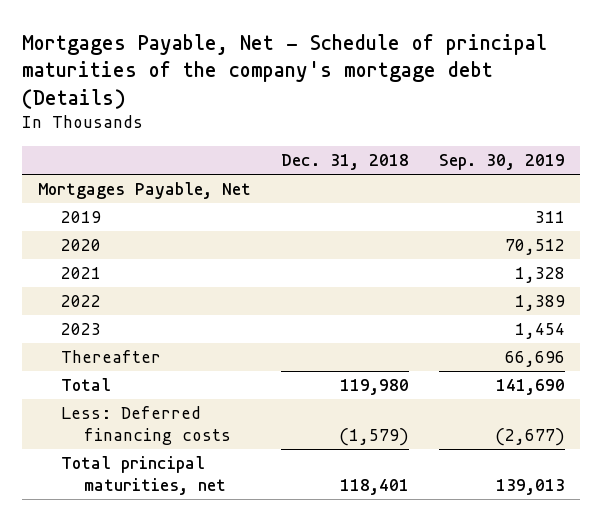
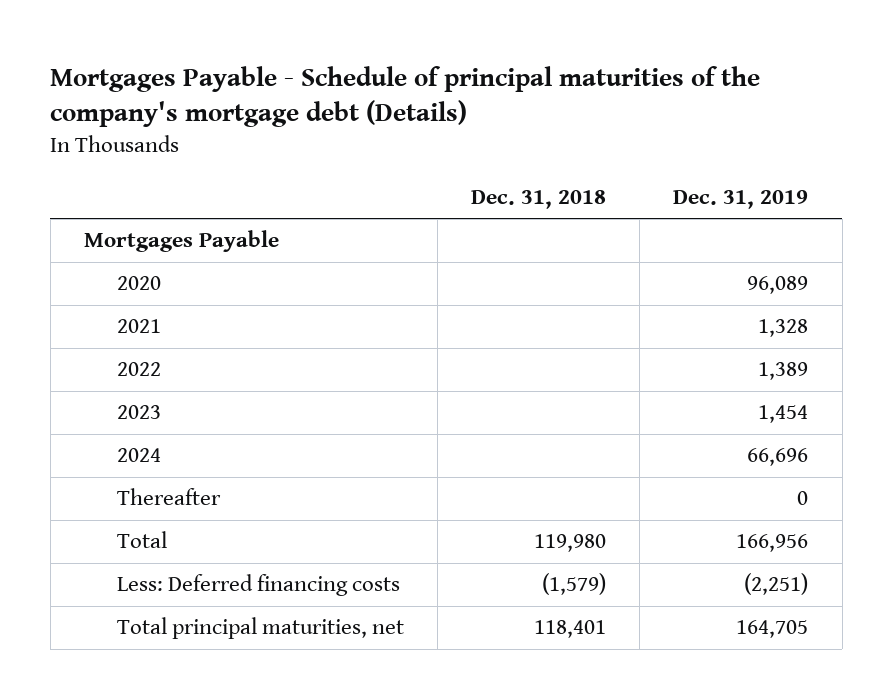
[22,33,548,109] Mortgages Payable, Net - Schedule of principal maturities of the company's mortgage debt (Details) -> [50,65,761,128] Mortgages Payable - Schedule of principal maturities of the company's mortgage debt (Details)
[439,154,566,171] Sep. 30, 2019 -> none
none -> [673,189,809,209] Dec. 31, 2019
[60,211,101,224] 2019 -> none
[37,182,251,200] Mortgages Payable, Net -> [83,230,279,253] Mortgages Payable
none -> [117,448,162,463] 2024

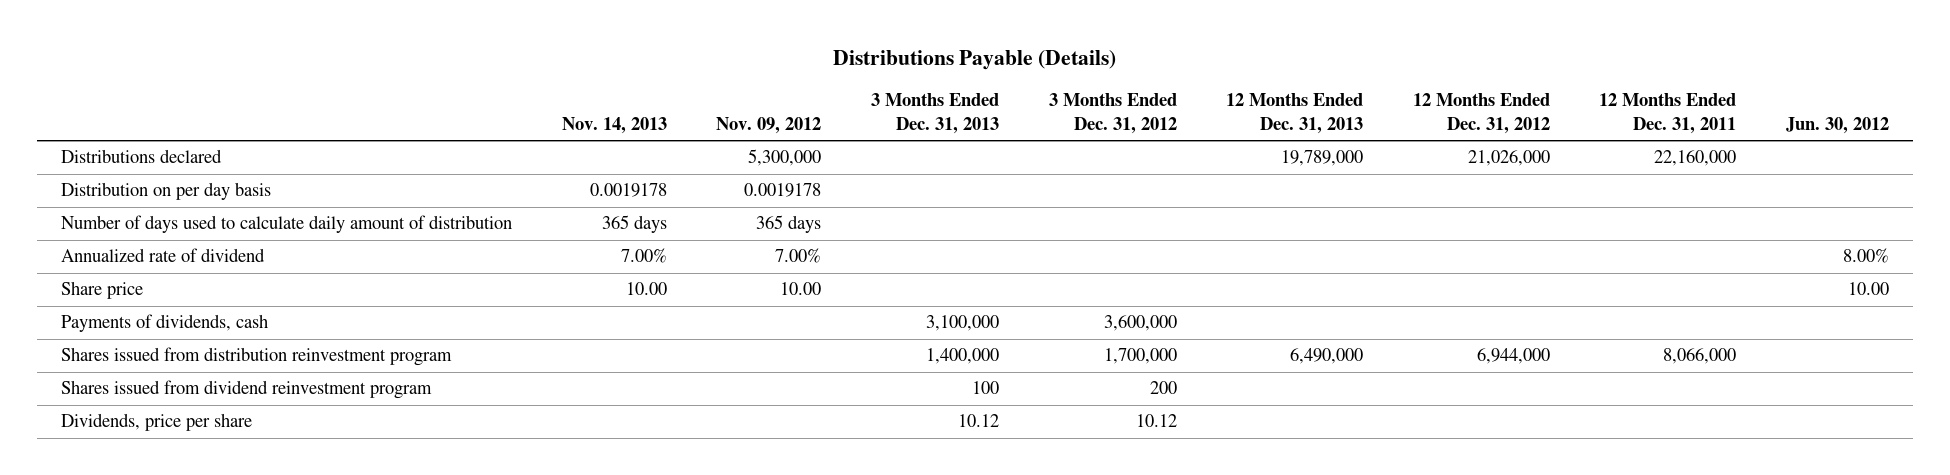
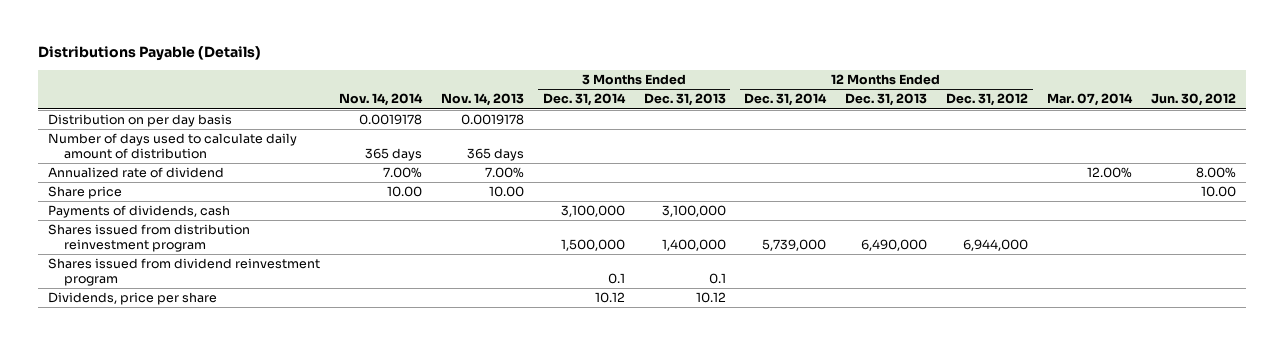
[716,117,822,135] Nov. 09, 2012 -> none
[1048,93,1177,135] 3 Months Ended Dec. 31, 2012 -> none
[1599,93,1737,135] 12 Months Ended Dec. 31, 2011 -> none
none -> [338,93,423,107] Nov. 14, 2014
none -> [542,93,626,107] Dec. 31, 2014
none -> [744,93,828,107] Dec. 31, 2014
none -> [1047,93,1134,107] Mar. 07, 2014
[61,149,223,164] Distributions declared -> none
[971,381,999,395] 100 -> [708,273,726,285] 0.1

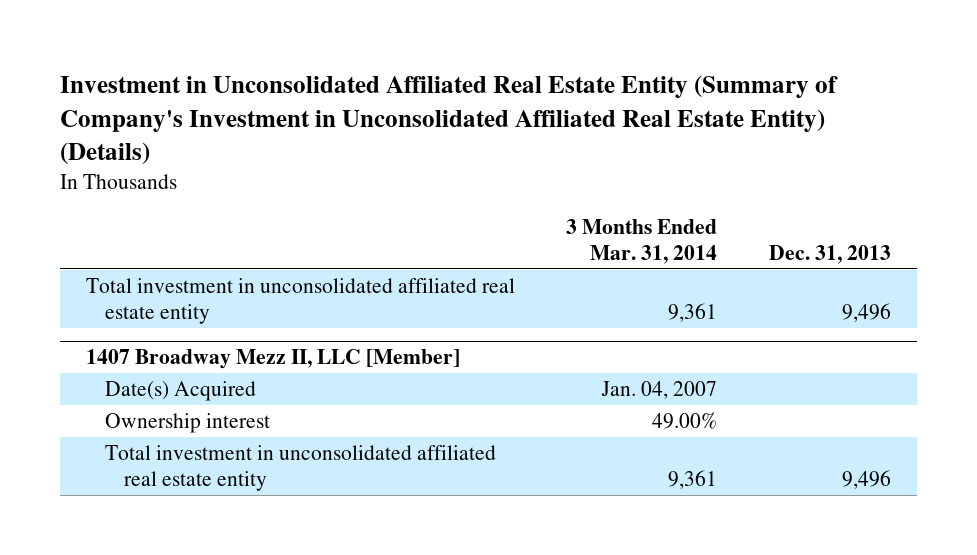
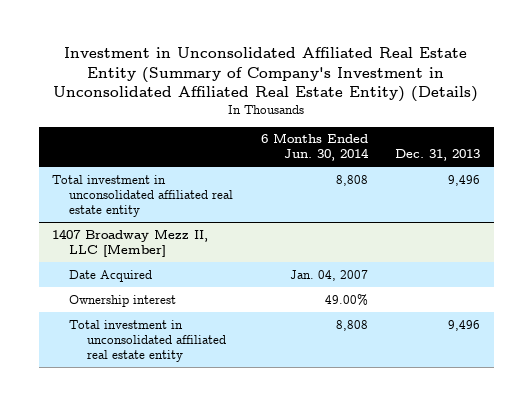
[566,218,718,264] 3 Months Ended Mar. 31, 2014 -> none
none -> [260,133,369,162] 6 Months Ended Jun. 30, 2014
[104,381,256,402] Date(s) Acquired -> [69,269,153,282] Date Acquired

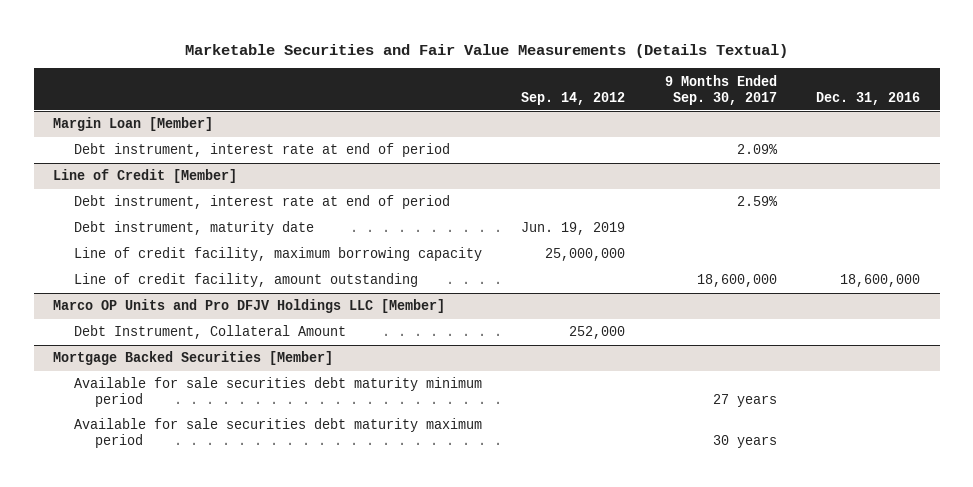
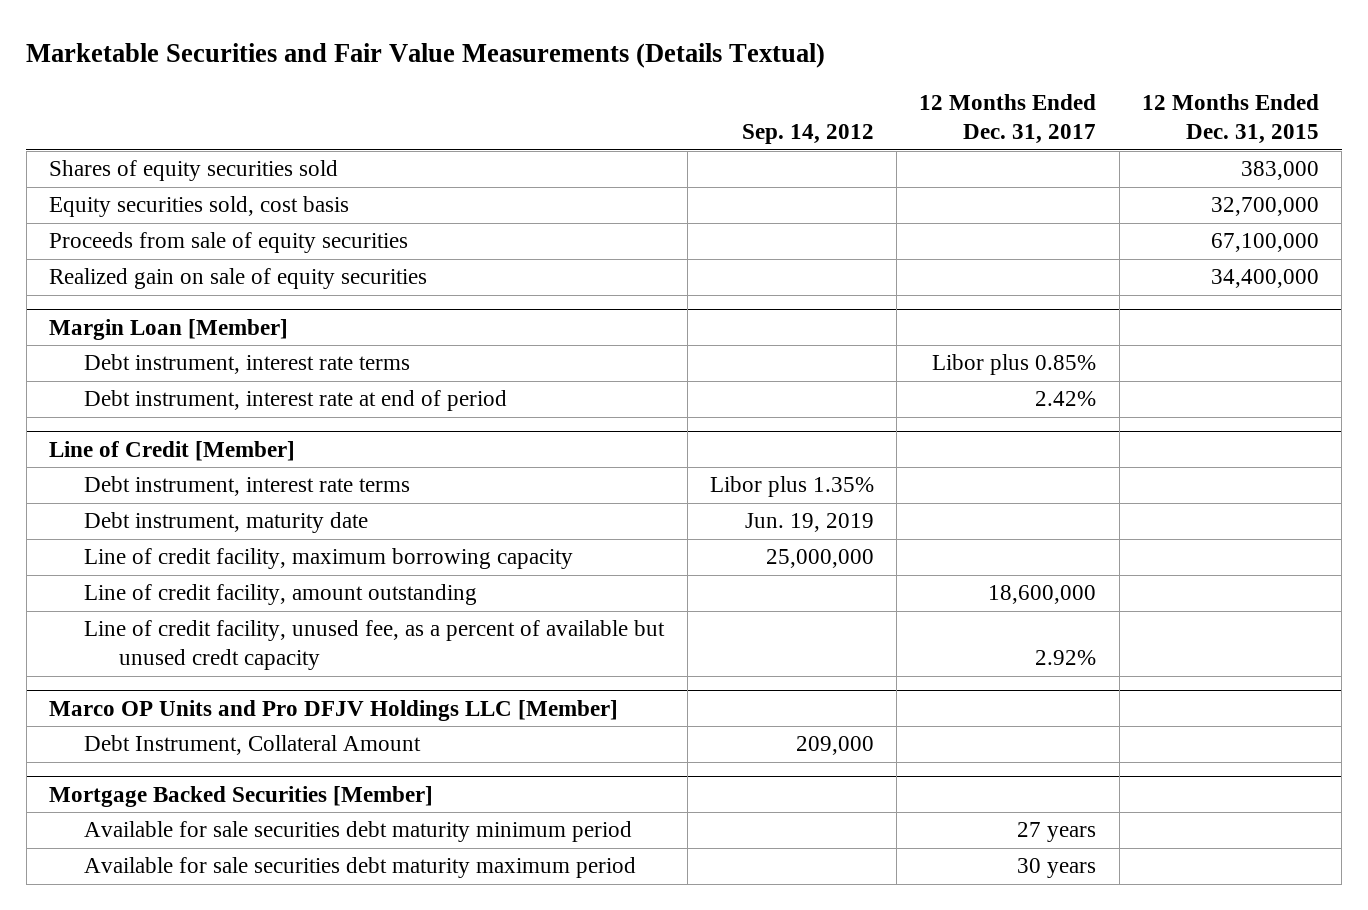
[664,74,777,105] 9 Months Ended Sep. 30, 2017 -> none
[815,91,920,105] Dec. 31, 2016 -> none
none -> [919,94,1097,145] 12 Months Ended Dec. 31, 2017
none -> [1142,94,1320,145] 12 Months Ended Dec. 31, 2015
none -> [49,160,339,182] Shares of equity securities sold
none -> [49,196,350,218] Equity securities sold, cost basis
none -> [49,232,409,254] Proceeds from sale of equity securities
none -> [49,268,428,290] Realized gain on sale of equity securities
none -> [84,354,411,375] Debt instrument, interest rate terms
[74,195,451,210] Debt instrument, interest rate at end of period -> none
none -> [84,476,411,497] Debt instrument, interest rate terms
none -> [84,620,666,671] Line of credit facility, unused fee, as a percent of available but unused credt capacity
[569,326,626,340] 252,000 -> [795,736,874,756] 209,000

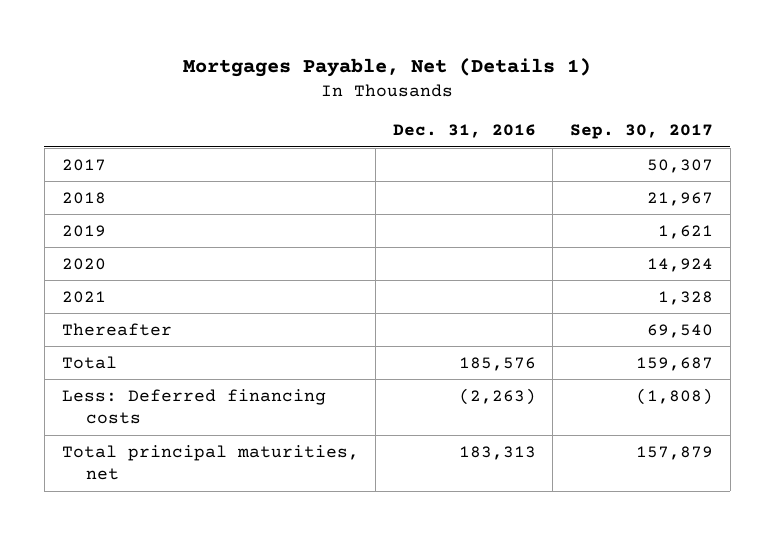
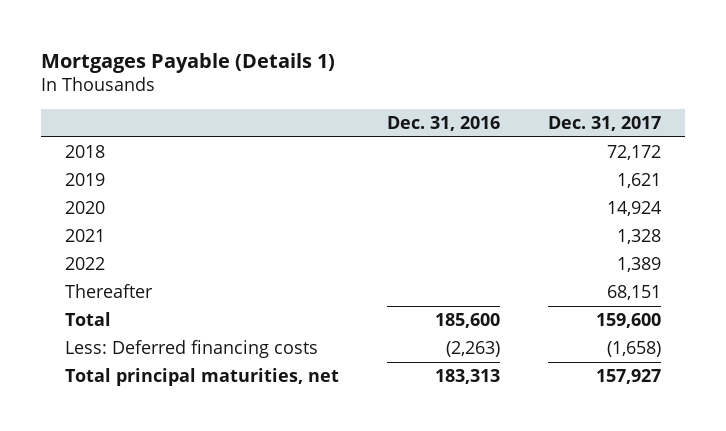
[183,57,592,77] Mortgages Payable, Net (Details 1) -> [41,52,336,73] Mortgages Payable (Details 1)
[570,124,714,140] Sep. 30, 2017 -> none
none -> [548,115,662,131] Dec. 31, 2017
[61,158,106,171] 2017 -> none
none -> [65,257,106,271] 2022
[458,356,536,371] 185,576 -> [435,313,501,329] 185,600

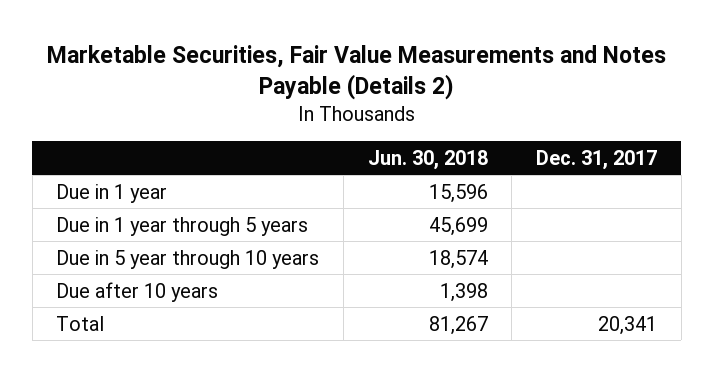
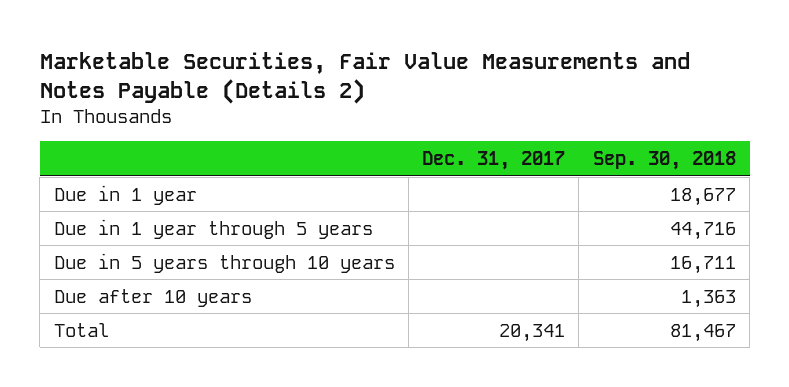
[367,149,488,170] Jun. 30, 2018 -> none
none -> [592,151,736,171] Sep. 30, 2018
[56,249,320,269] Due in 5 year through 10 years -> [53,252,395,273] Due in 5 years through 10 years

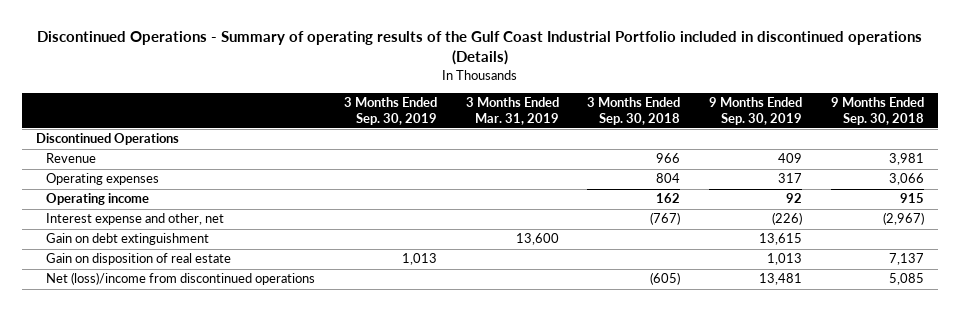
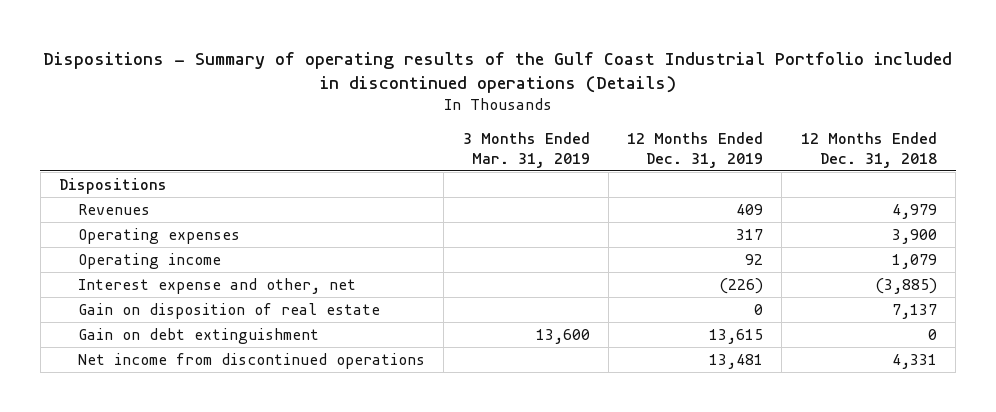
[36,30,922,66] Discontinued Operations - Summary of operating results of the Gulf Coast Industrial Portfolio included in discontinued operations (Details) -> [42,51,952,93] Dispositions - Summary of operating results of the Gulf Coast Industrial Portfolio included in discontinued operations (Details)
[344,97,438,125] 3 Months Ended Sep. 30, 2019 -> none
[587,97,681,125] 3 Months Ended Sep. 30, 2018 -> none
[709,97,803,125] 9 Months Ended Sep. 30, 2019 -> none
[830,97,924,125] 9 Months Ended Sep. 30, 2018 -> none
none -> [627,131,764,168] 12 Months Ended Dec. 31, 2019
none -> [800,131,937,168] 12 Months Ended Dec. 31, 2018
[35,133,179,146] Discontinued Operations -> [58,177,167,194] Dispositions
[46,153,97,164] Revenue -> [77,203,150,215] Revenues
[46,233,210,246] Gain on debt extinguishment -> [77,327,319,344] Gain on debt extinguishment
[46,272,316,286] Net (loss)/income from discontinued operations -> [77,352,425,369] Net income from discontinued operations

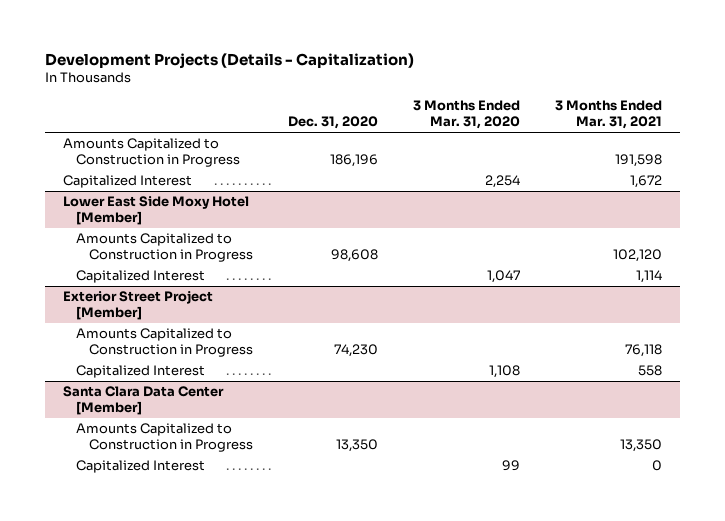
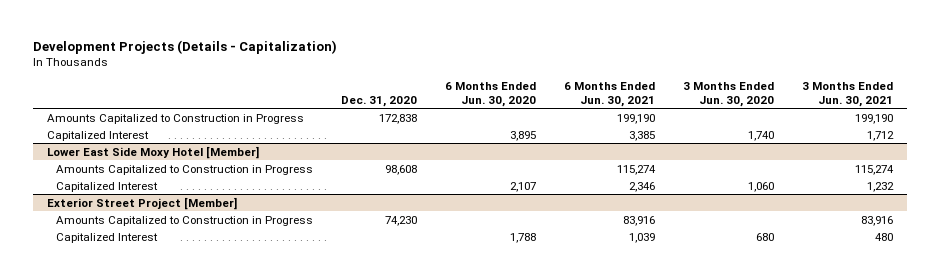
[413,100,521,130] 3 Months Ended Mar. 31, 2020 -> none
[555,100,663,130] 3 Months Ended Mar. 31, 2021 -> none
none -> [445,82,537,107] 6 Months Ended Jun. 30, 2020
none -> [564,82,656,107] 6 Months Ended Jun. 30, 2021
none -> [683,82,775,107] 3 Months Ended Jun. 30, 2020
none -> [802,82,894,107] 3 Months Ended Jun. 30, 2021
[330,154,379,168] 186,196 -> [379,113,418,124] 172,838
[62,386,224,416] Santa Clara Data Center [Member] -> none
[75,423,253,453] Amounts Capitalized to Construction in Progress -> none
[75,460,205,474] Capitalized Interest -> none

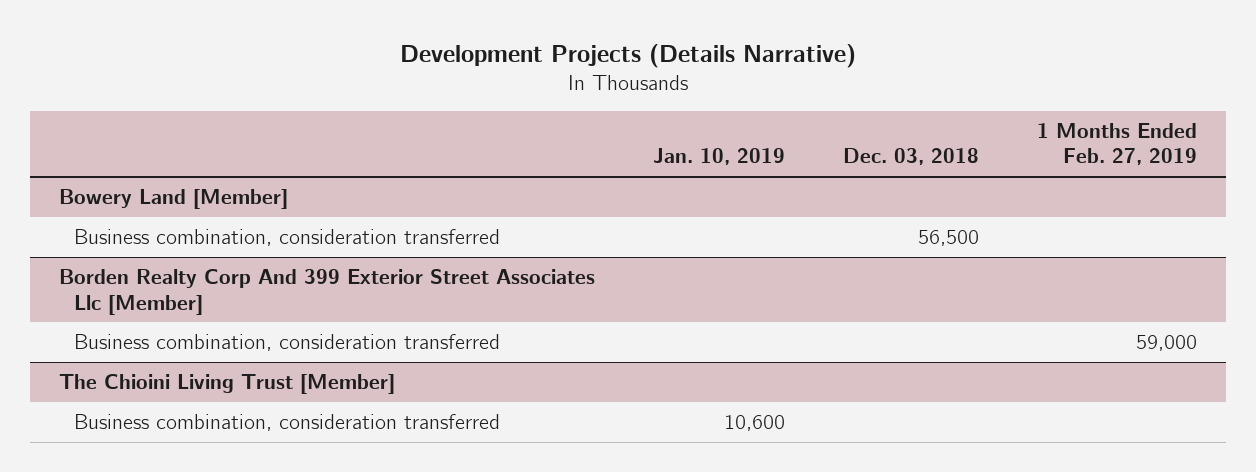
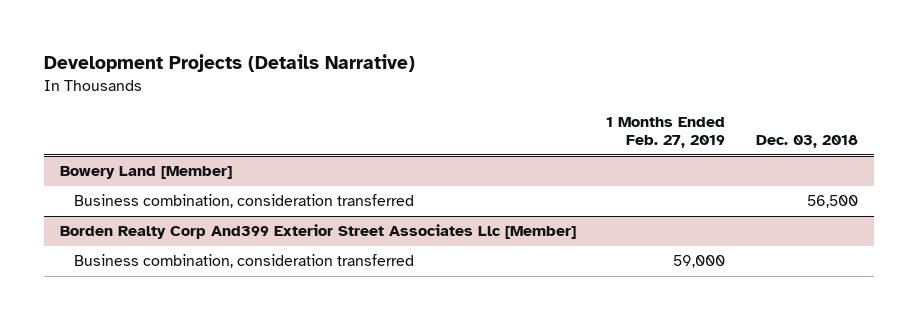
[653,148,786,166] Jan. 10, 2019 -> none
[58,268,595,315] Borden Realty Corp And 399 Exterior Street Associates Llc [Member] -> [59,224,576,240] Borden Realty Corp And399 Exterior Street Associates Llc [Member]
[58,373,395,394] The Chioini Living Trust [Member] -> none
[73,413,500,431] Business combination, consideration transferred -> none

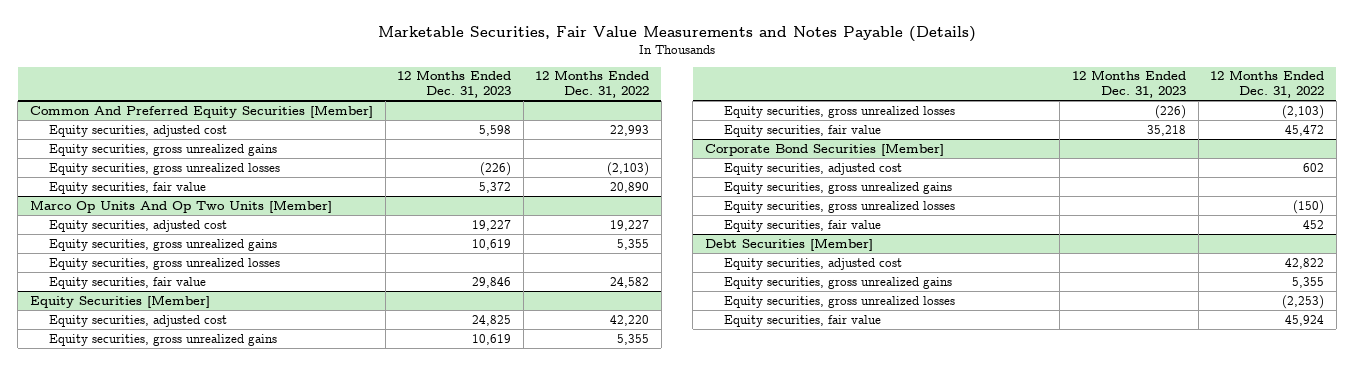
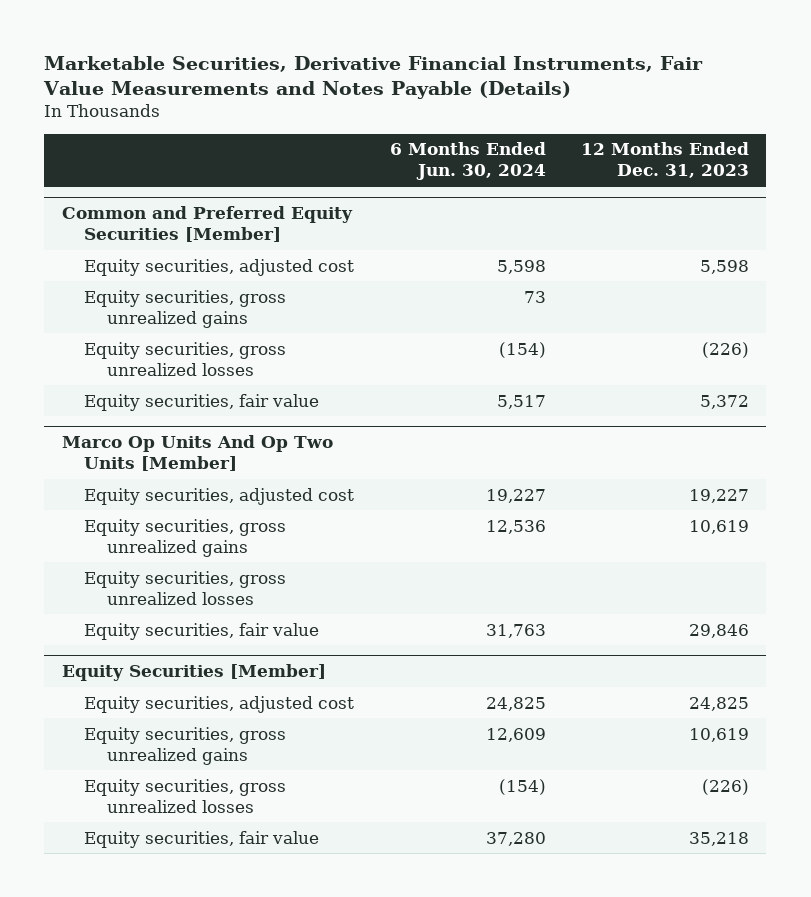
[378,26,977,43] Marketable Securities, Fair Value Measurements and Notes Payable (Details) -> [43,55,704,100] Marketable Securities, Derivative Financial Instruments, Fair Value Measurements and Notes Payable (Details)
[535,70,650,99] 12 Months Ended Dec. 31, 2022 -> none
none -> [389,142,546,181] 6 Months Ended Jun. 30, 2024
[29,104,373,118] Common And Preferred Equity Securities [Member] -> [61,206,353,243] Common and Preferred Equity Securities [Member]
[704,142,944,156] Corporate Bond Securities [Member] -> none
[723,162,902,175] Equity securities, adjusted cost -> none
[723,181,952,194] Equity securities, gross unrealized gains -> none
[723,200,955,213] Equity securities, gross unrealized losses -> none
[723,219,881,232] Equity securities, fair value -> none
[704,237,873,251] Debt Securities [Member] -> none
[723,257,902,270] Equity securities, adjusted cost -> none
[723,276,952,289] Equity securities, gross unrealized gains -> none
[723,295,955,308] Equity securities, gross unrealized losses -> none
[723,314,881,327] Equity securities, fair value -> none

